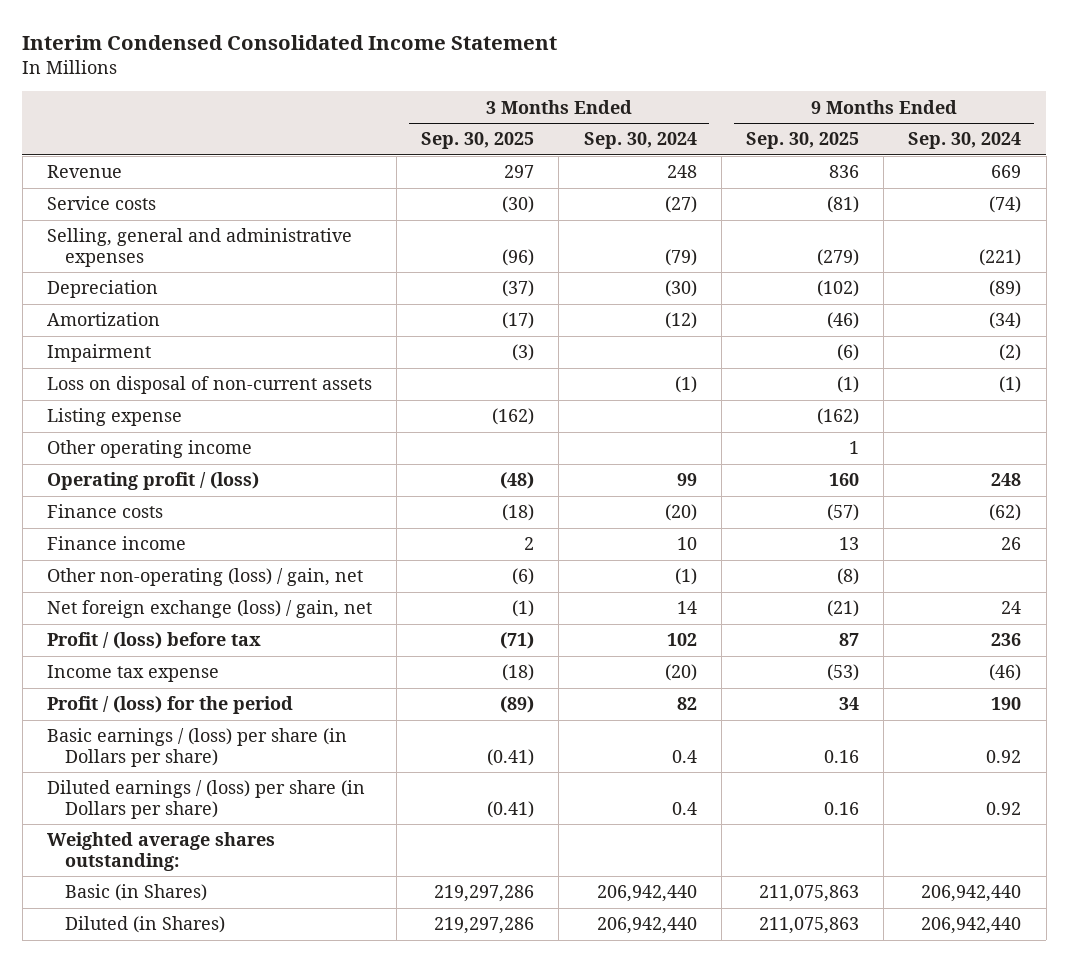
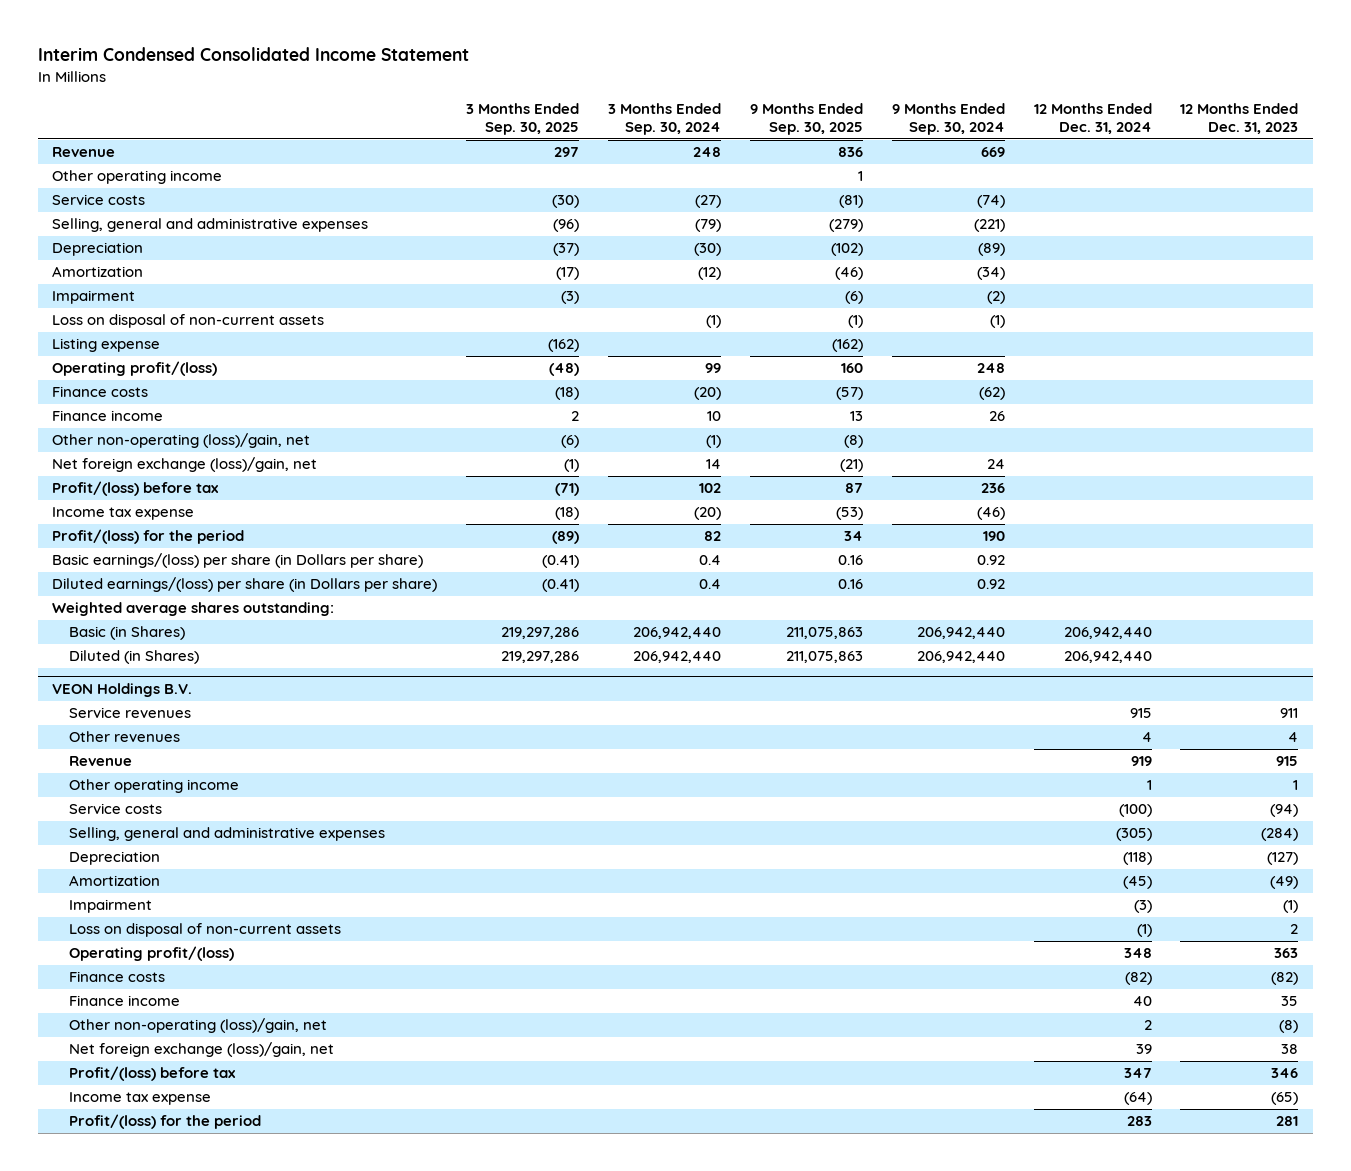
none -> [1033,103,1152,135] 12 Months Ended Dec. 31, 2024
none -> [1180,103,1299,135] 12 Months Ended Dec. 31, 2023
[46,440,252,459] Other operating income -> [52,170,223,185] Other operating income
[46,472,259,491] Operating profit / (loss) -> [52,361,218,377] Operating profit/(loss)
[46,568,363,587] Other non-operating (loss) / gain, net -> [52,433,311,449] Other non-operating (loss)/gain, net
[46,600,372,619] Net foreign exchange (loss) / gain, net -> [52,457,318,473] Net foreign exchange (loss)/gain, net
[46,632,261,650] Profit / (loss) before tax -> [52,481,220,497] Profit/(loss) before tax
[46,696,293,715] Profit / (loss) for the period -> [52,529,245,545] Profit/(loss) for the period
[46,728,347,767] Basic earnings / (loss) per share (in Dollars per share) -> [52,553,424,569] Basic earnings/(loss) per share (in Dollars per share)
[46,780,365,819] Diluted earnings / (loss) per share (in Dollars per share) -> [52,577,438,593] Diluted earnings/(loss) per share (in Dollars per share)
none -> [52,683,193,698] VEON Holdings B.V.
none -> [69,707,192,719] Service revenues
none -> [69,731,181,743] Other revenues
none -> [69,756,133,767] Revenue
none -> [69,779,240,794] Other operating income
none -> [69,803,163,815] Service costs
none -> [69,827,386,842] Selling, general and administrative expenses
none -> [69,851,161,866] Depreciation
none -> [69,875,161,887] Amortization
none -> [69,899,153,914] Impairment
none -> [69,923,342,938] Loss on disposal of non-current assets
none -> [69,946,235,962] Operating profit/(loss)
none -> [69,971,166,983] Finance costs
none -> [69,995,181,1007] Finance income
none -> [69,1018,328,1034] Other non-operating (loss)/gain, net
none -> [69,1042,335,1058] Net foreign exchange (loss)/gain, net
none -> [69,1066,237,1082] Profit/(loss) before tax
none -> [69,1092,212,1106] Income tax expense
none -> [69,1114,262,1130] Profit/(loss) for the period

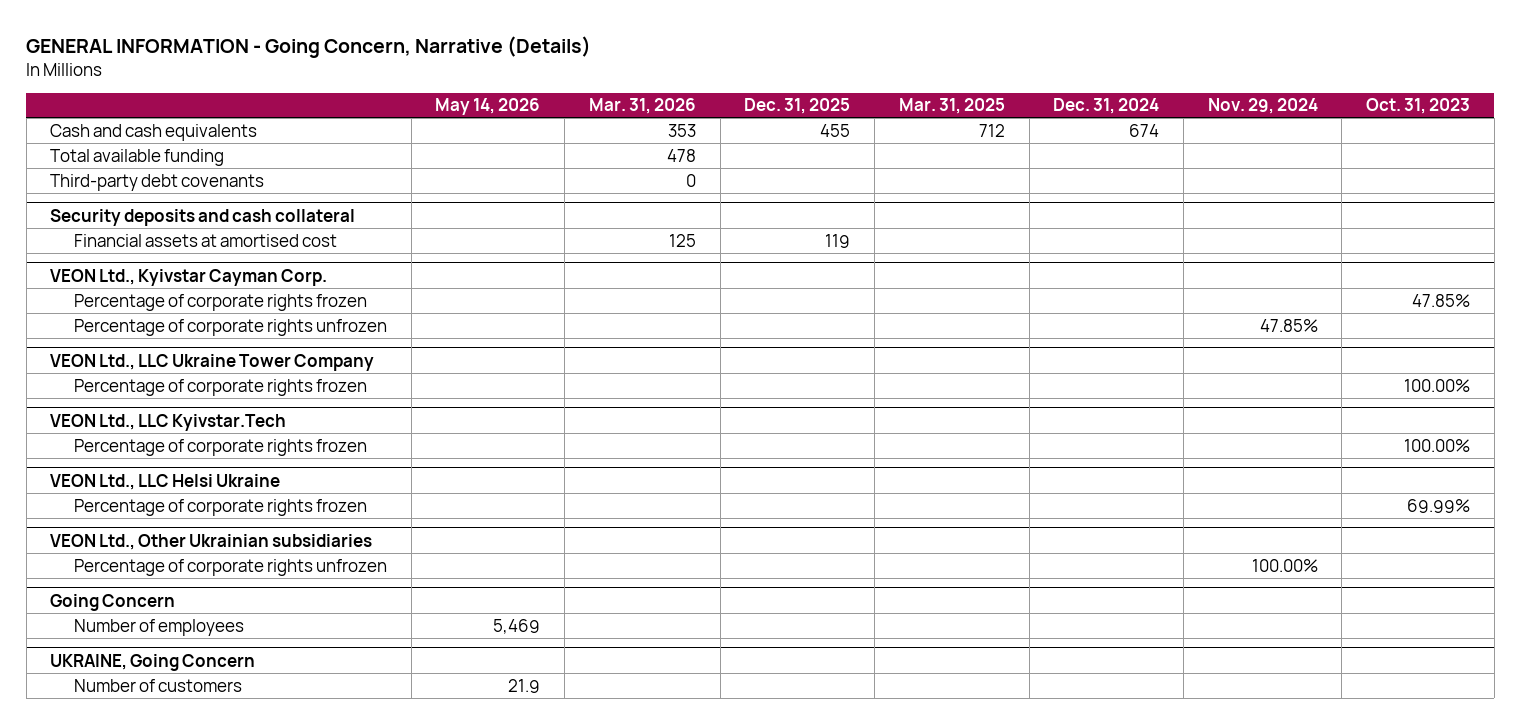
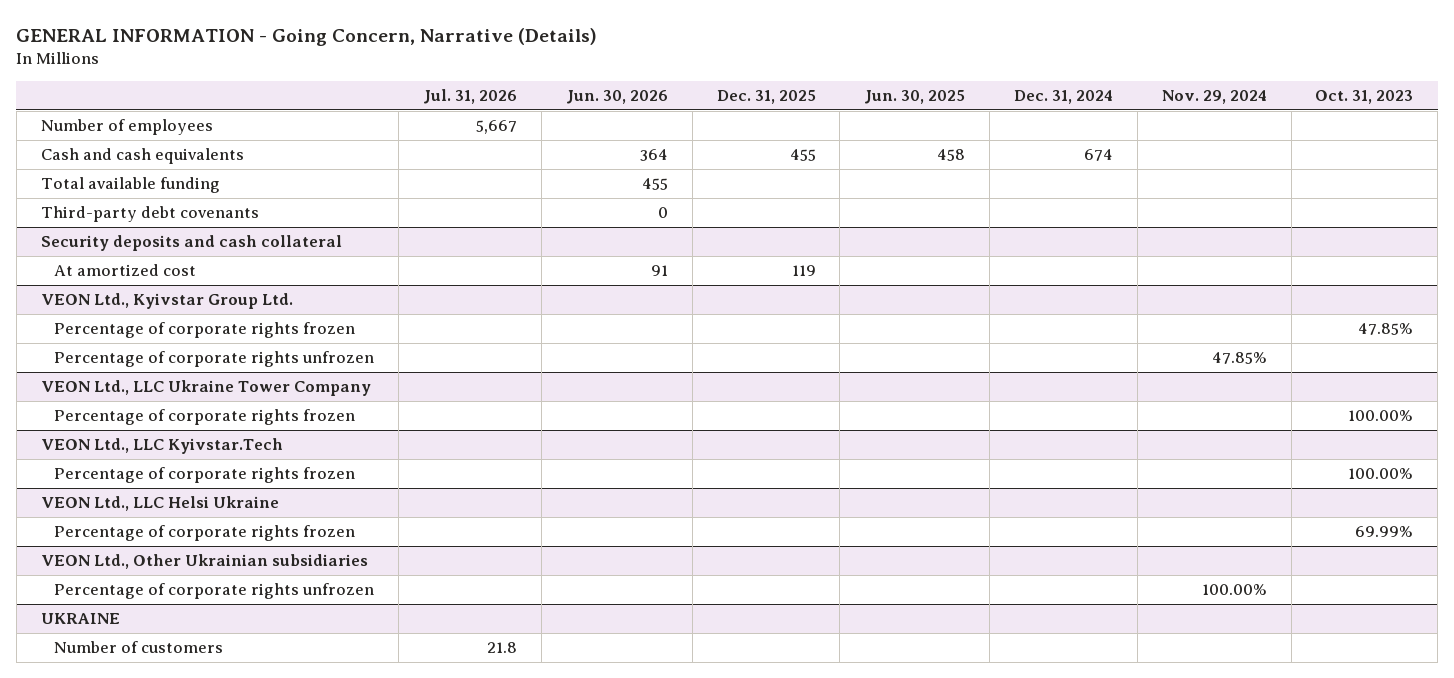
[435,98,541,116] May 14, 2026 -> none
[588,98,696,115] Mar. 31, 2026 -> none
[898,98,1005,115] Mar. 31, 2025 -> none
none -> [423,88,518,104] Jul. 31, 2026
none -> [565,89,668,104] Jun. 30, 2026
none -> [864,89,966,104] Jun. 30, 2025
none -> [40,119,213,136] Number of employees
[73,233,337,247] Financial assets at amortised cost -> [54,264,197,277] At amortized cost
[50,268,328,286] VEON Ltd., Kyivstar Cayman Corp. -> [40,293,293,310] VEON Ltd., Kyivstar Group Ltd.
[50,593,176,611] Going Concern -> none
[73,618,244,636] Number of employees -> none
[50,653,256,671] UKRAINE, Going Concern -> [40,613,120,625] UKRAINE

